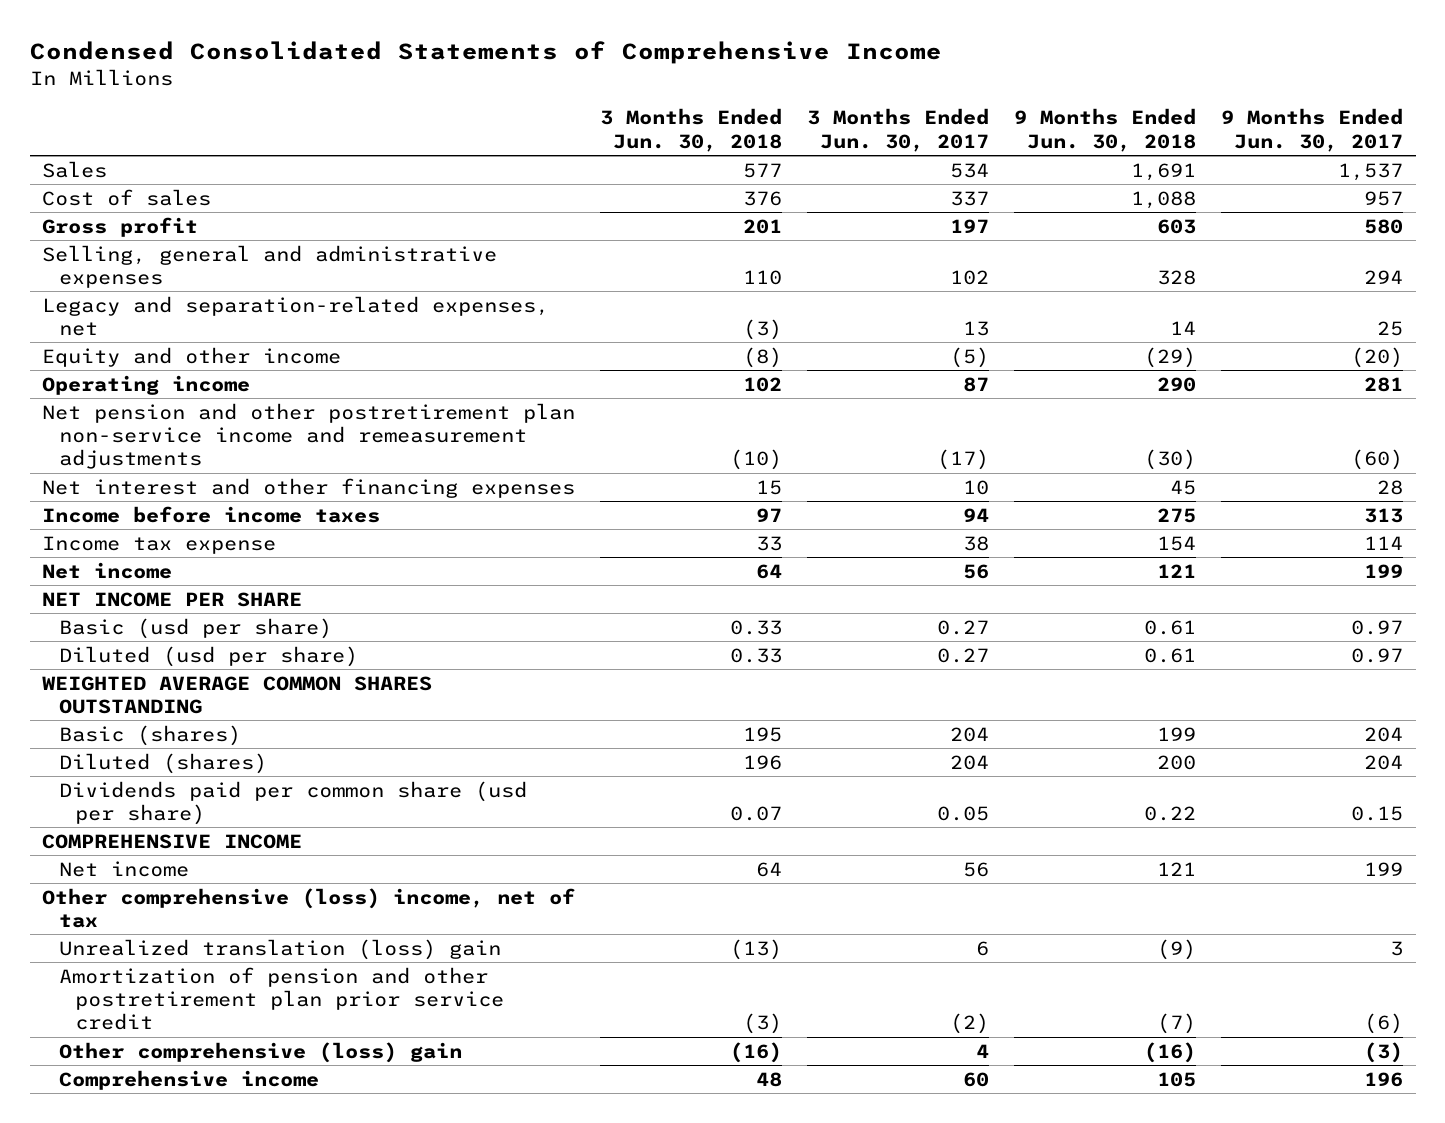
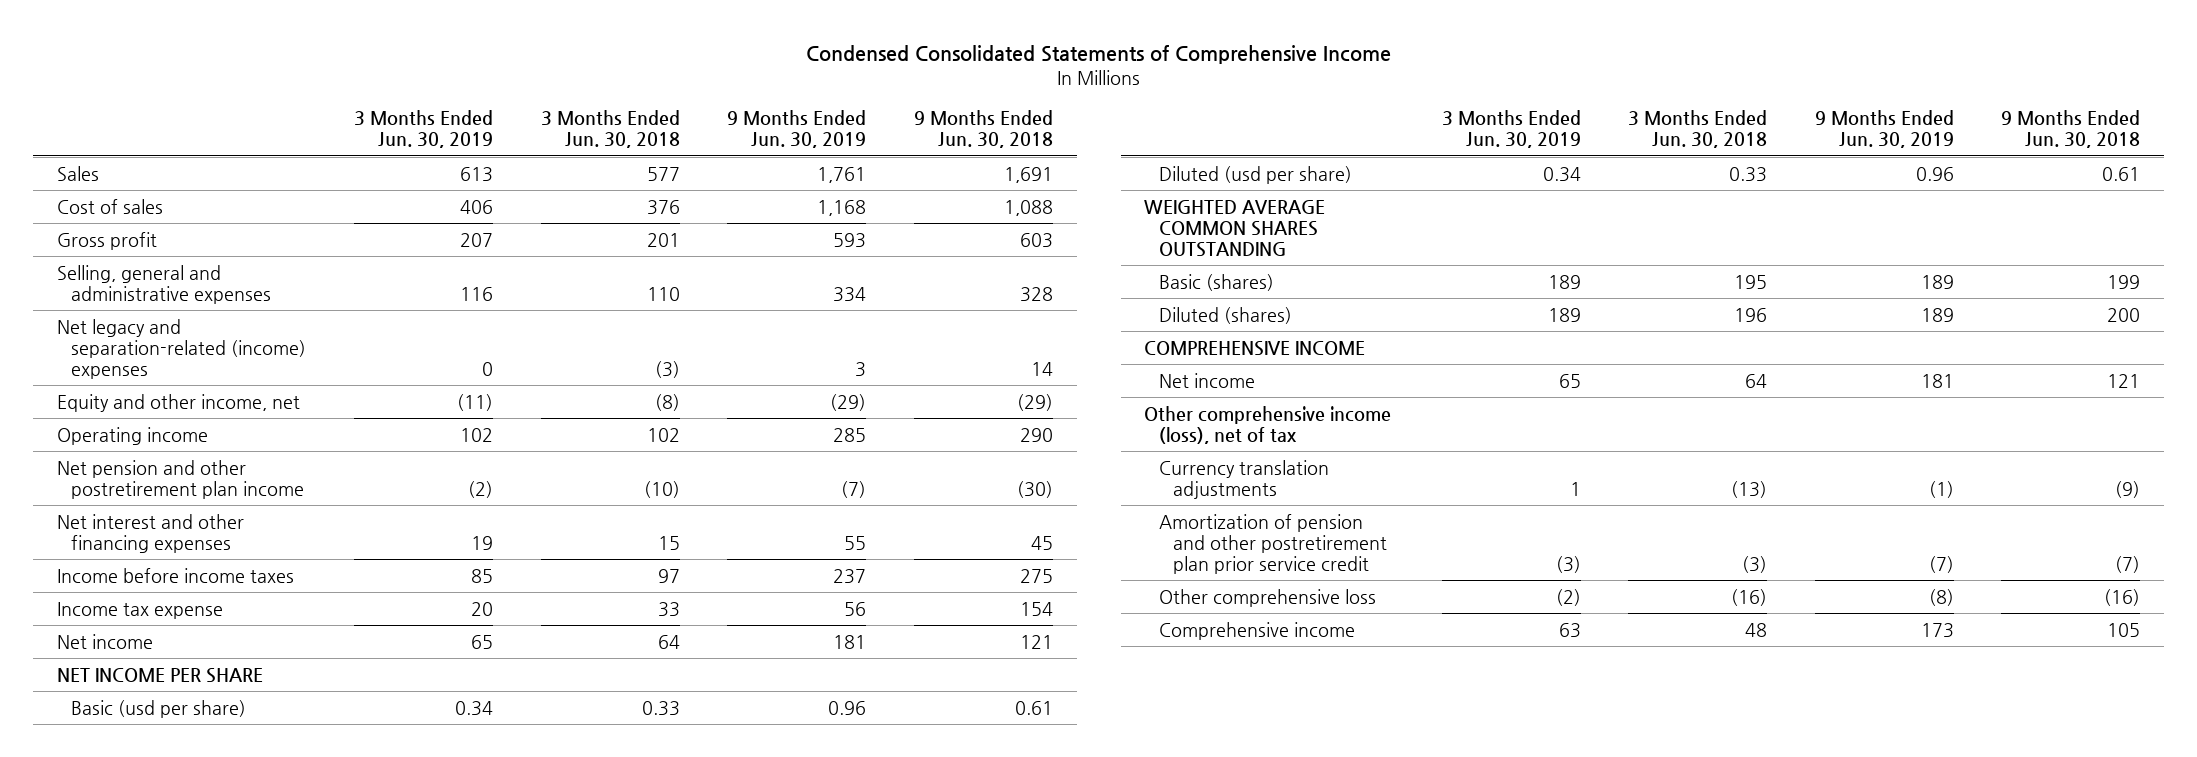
[807,108,990,152] 3 Months Ended Jun. 30, 2017 -> none
[1221,108,1404,152] 9 Months Ended Jun. 30, 2017 -> none
none -> [354,110,494,149] 3 Months Ended Jun. 30, 2019
none -> [727,110,867,149] 9 Months Ended Jun. 30, 2019
[42,295,550,337] Legacy and separation-related expenses, net -> [56,318,307,379] Net legacy and separation-related (income) expenses
[42,346,342,367] Equity and other income -> [56,393,300,412] Equity and other income, net
[42,402,576,470] Net pension and other postretirement plan non-service income and remeasurement adjustments -> [56,459,305,499] Net pension and other postretirement plan income
[58,780,527,826] Dividends paid per common share (usd per share) -> none
[42,887,576,929] Other comprehensive (loss) income, net of tax -> [1144,405,1392,444] Other comprehensive income (loss), net of tax
[58,938,501,960] Unrealized translation (loss) gain -> [1158,459,1329,499] Currency translation adjustments
[58,1041,462,1063] Other comprehensive (loss) gain -> [1158,588,1376,607] Other comprehensive loss

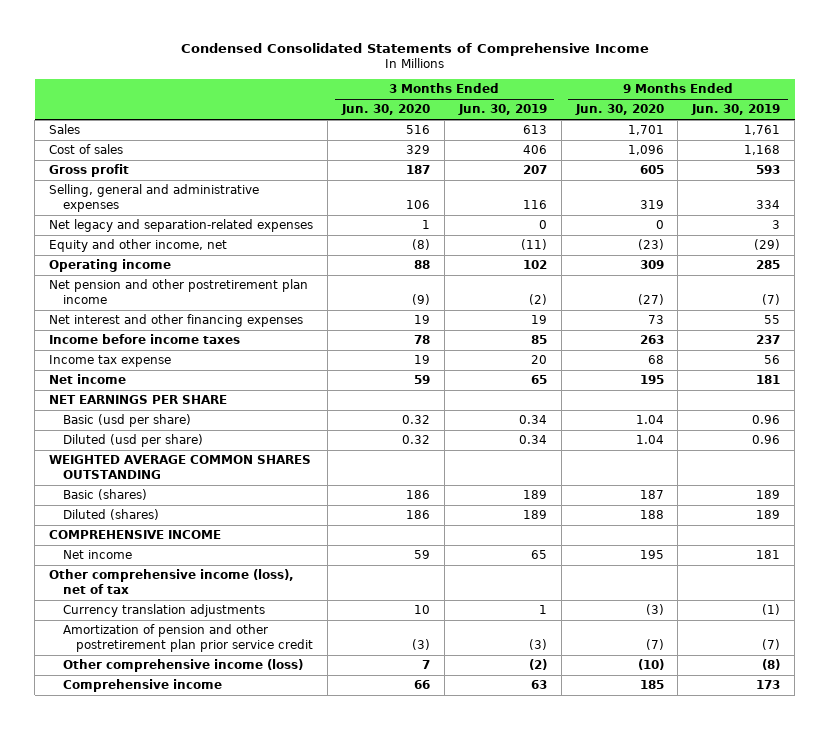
[540,110,680,149] 3 Months Ended Jun. 30, 2018 -> none
[913,110,1053,149] 9 Months Ended Jun. 30, 2018 -> none
none -> [341,104,431,116] Jun. 30, 2020
none -> [574,104,664,116] Jun. 30, 2020
[56,318,307,379] Net legacy and separation-related (income) expenses -> [49,219,314,233] Net legacy and separation-related expenses
[56,667,263,683] NET INCOME PER SHARE -> [49,395,228,405] NET EARNINGS PER SHARE
[1158,588,1376,607] Other comprehensive loss -> [62,659,303,673] Other comprehensive income (loss)

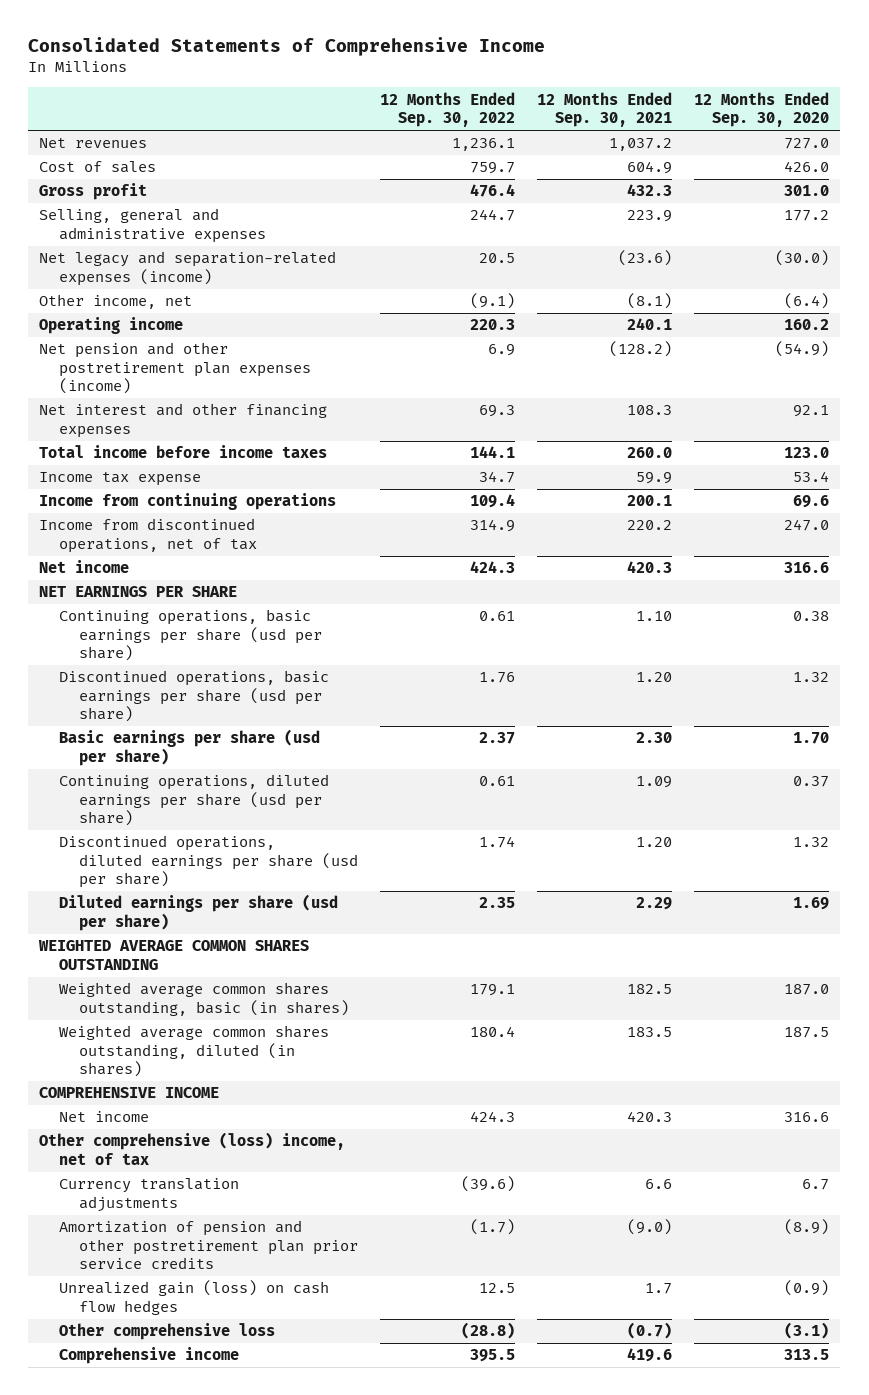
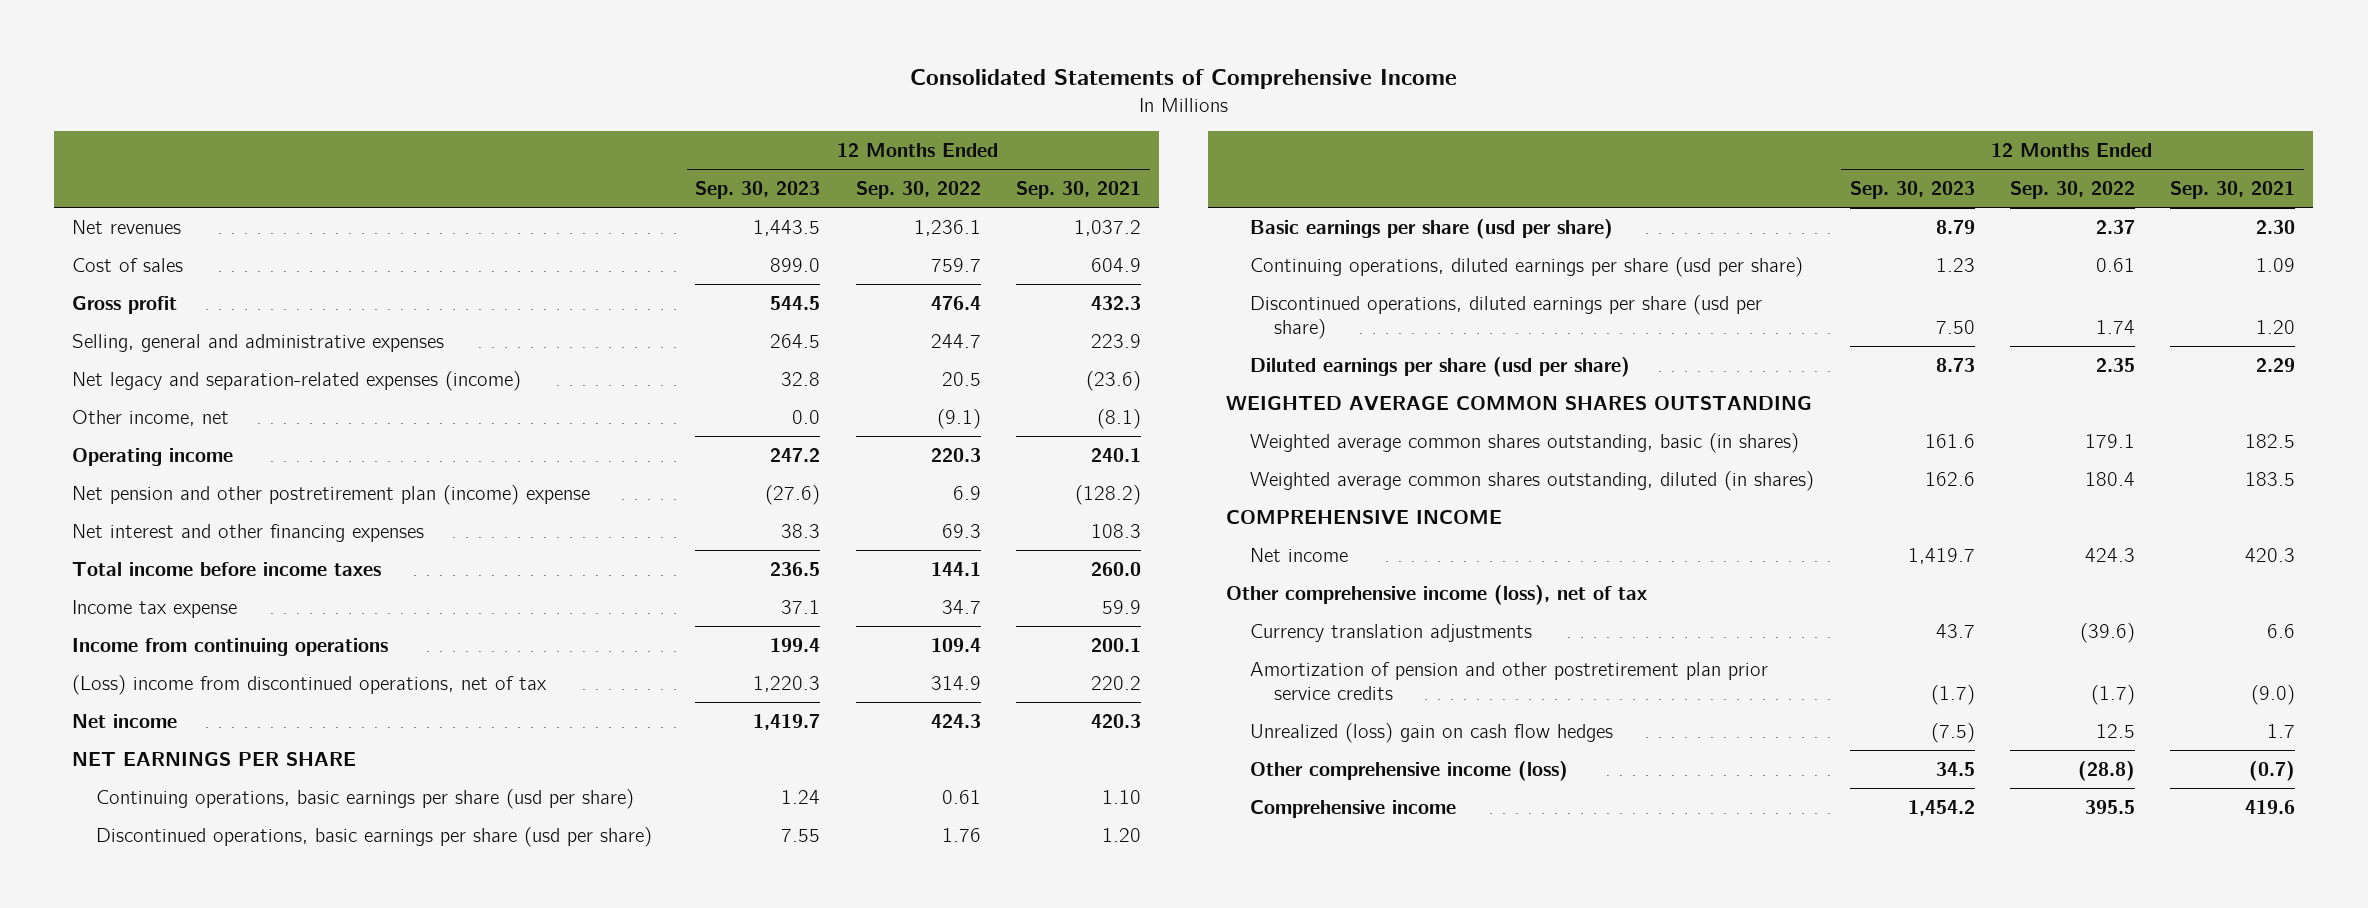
[694,91,830,128] 12 Months Ended Sep. 30, 2020 -> none
none -> [695,181,821,200] Sep. 30, 2023
[39,342,312,395] Net pension and other postretirement plan expenses (income) -> [72,484,591,505] Net pension and other postretirement plan (income) expense
[39,518,258,553] Income from discontinued operations, net of tax -> [72,674,548,695] (Loss) income from discontinued operations, net of tax
[39,1132,346,1165] Other comprehensive (loss) income, net of tax -> [1226,584,1648,605] Other comprehensive income (loss), net of tax
[59,1280,330,1315] Unrealized gain (loss) on cash flow hedges -> [1250,722,1614,743] Unrealized (loss) gain on cash flow hedges
[59,1323,276,1341] Other comprehensive loss -> [1250,760,1569,781] Other comprehensive income (loss)

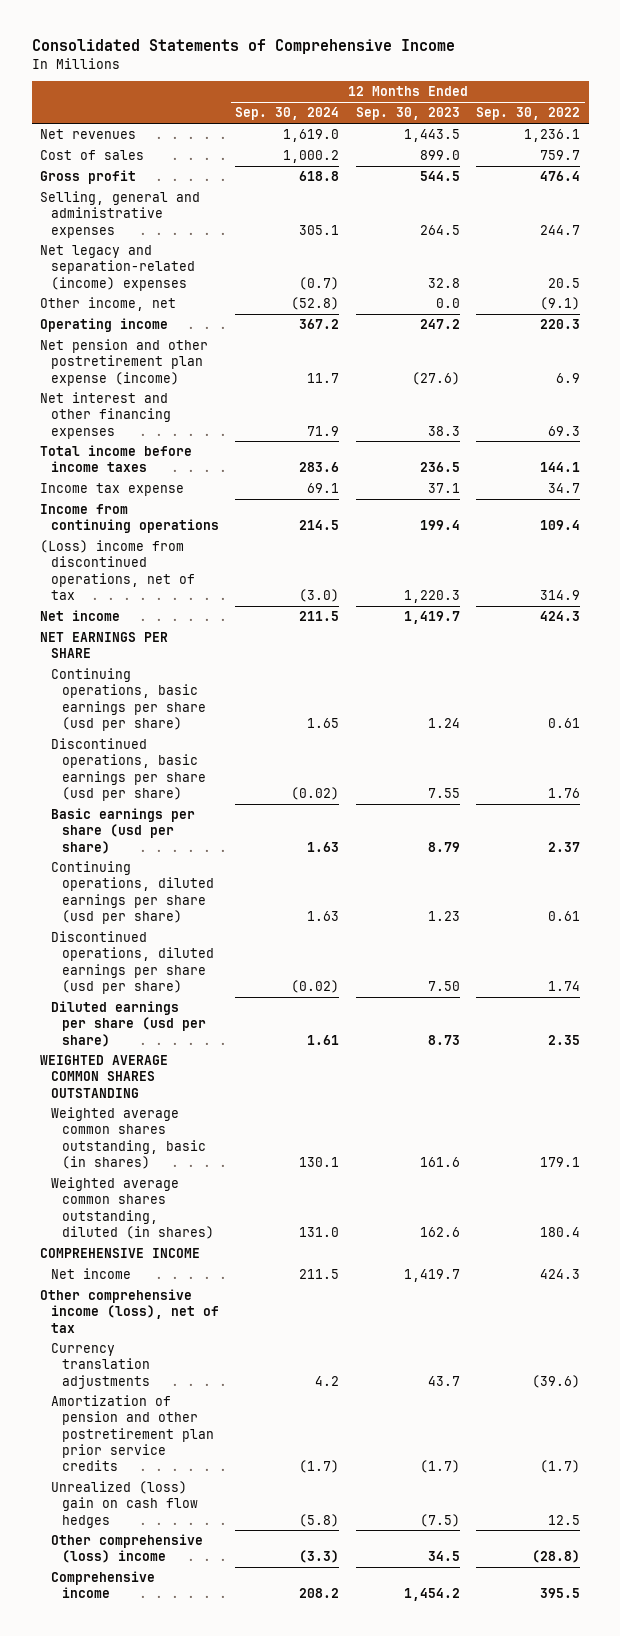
[1016,181,1142,200] Sep. 30, 2021 -> none
none -> [235,107,340,121] Sep. 30, 2024
[72,370,522,391] Net legacy and separation-related expenses (income) -> [40,245,195,291] Net legacy and separation-related (income) expenses
[72,484,591,505] Net pension and other postretirement plan (income) expense -> [40,339,209,386] Net pension and other postretirement plan expense (income)
[1250,760,1569,781] Other comprehensive income (loss) -> [50,1534,203,1564] Other comprehensive (loss) income

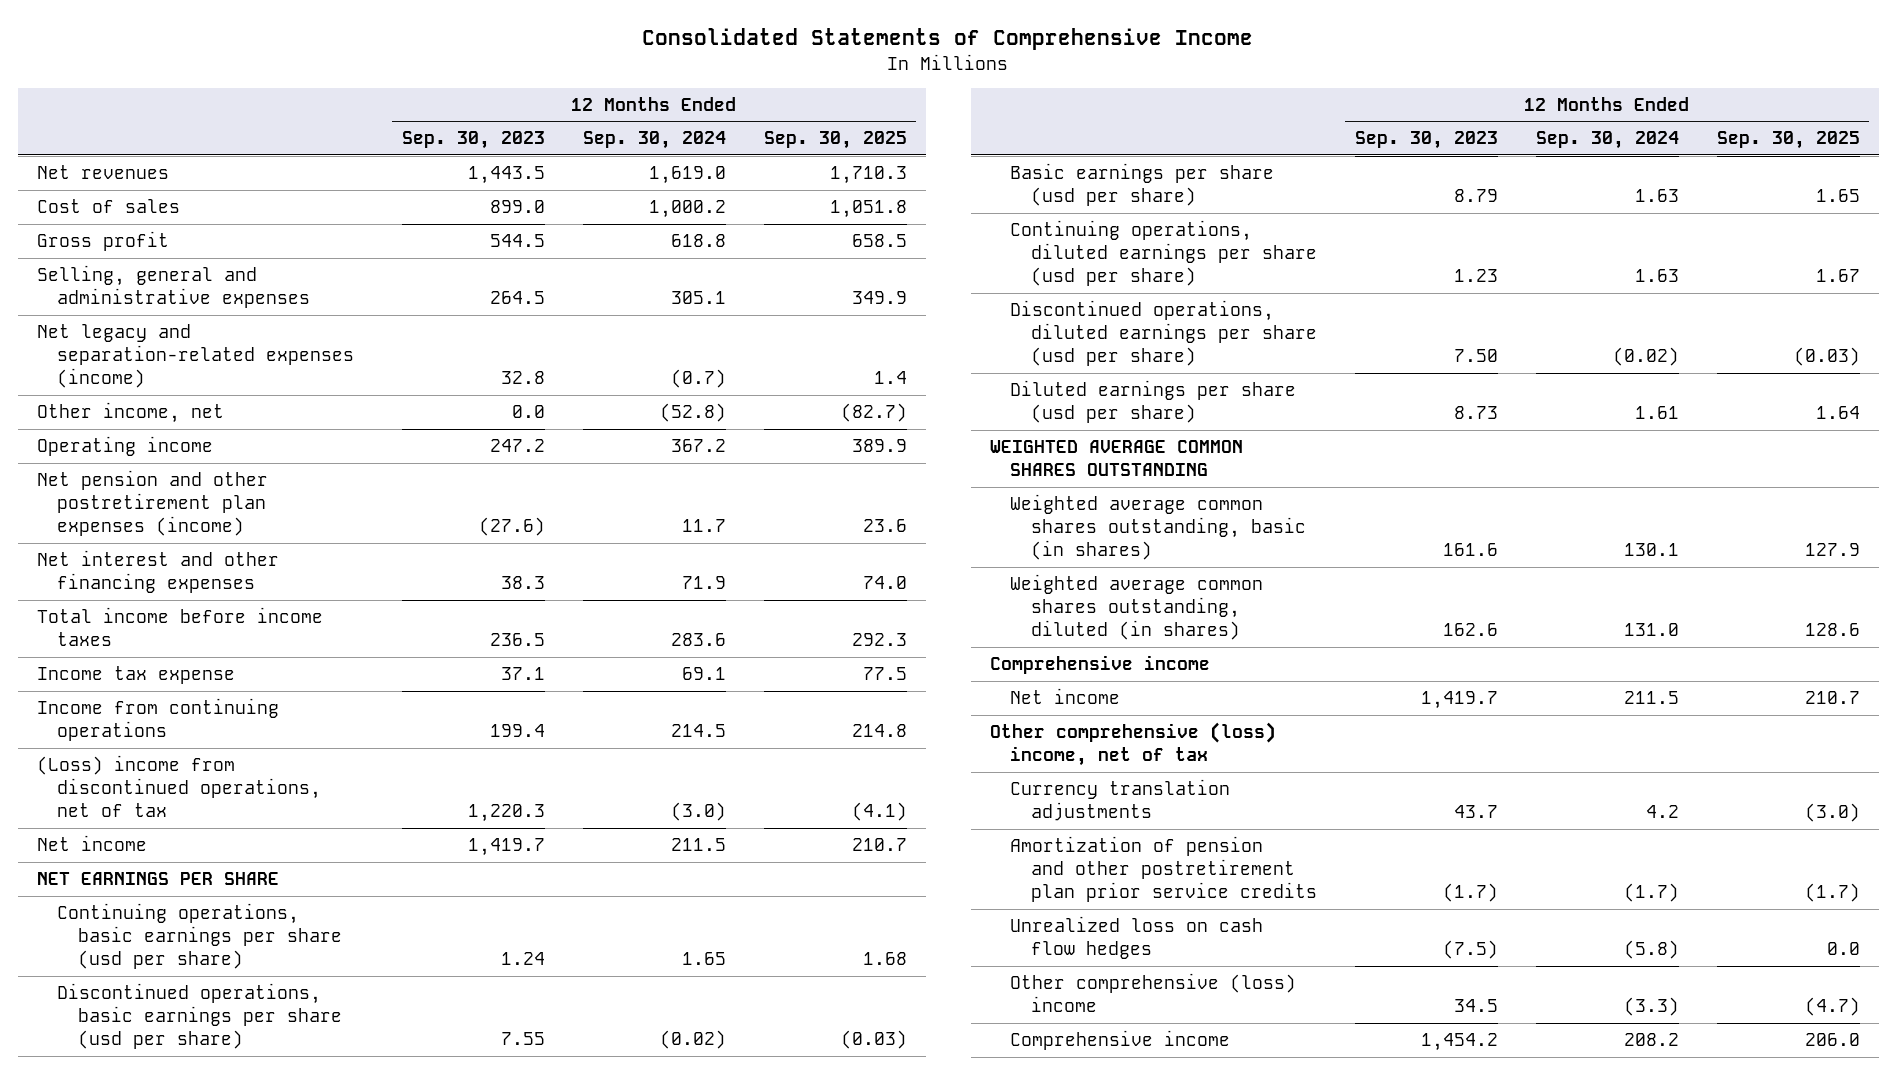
[476,107,581,121] Sep. 30, 2022 -> none
none -> [763,131,907,150] Sep. 30, 2025
[40,245,195,291] Net legacy and separation-related (income) expenses -> [36,324,355,389] Net legacy and separation-related expenses (income)
[40,339,209,386] Net pension and other postretirement plan expense (income) -> [36,470,268,537] Net pension and other postretirement plan expenses (income)
[40,1248,201,1259] COMPREHENSIVE INCOME -> [989,655,1210,675] Comprehensive income
[40,1289,219,1333] Other comprehensive income (loss), net of tax -> [989,722,1276,767] Other comprehensive (loss) income, net of tax
[50,1481,198,1528] Unrealized (loss) gain on cash flow hedges -> [1010,916,1264,960] Unrealized loss on cash flow hedges

